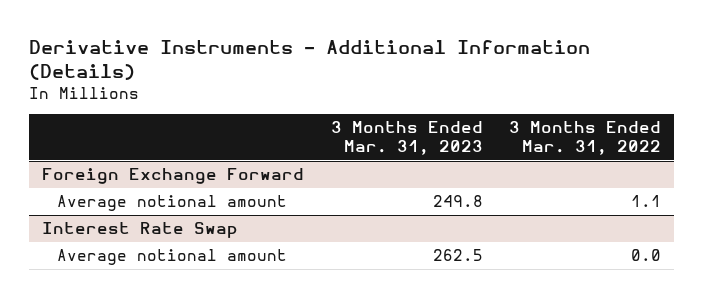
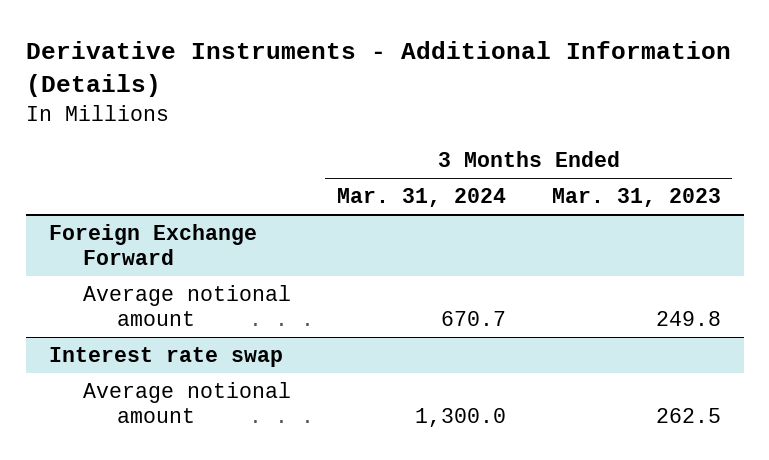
[508,121,661,156] 3 Months Ended Mar. 31, 2022 -> none
none -> [336,188,506,208] Mar. 31, 2024
[42,222,239,239] Interest Rate Swap -> [48,347,283,368] Interest rate swap

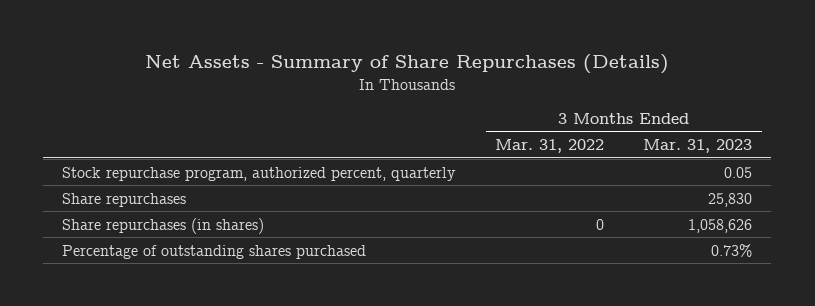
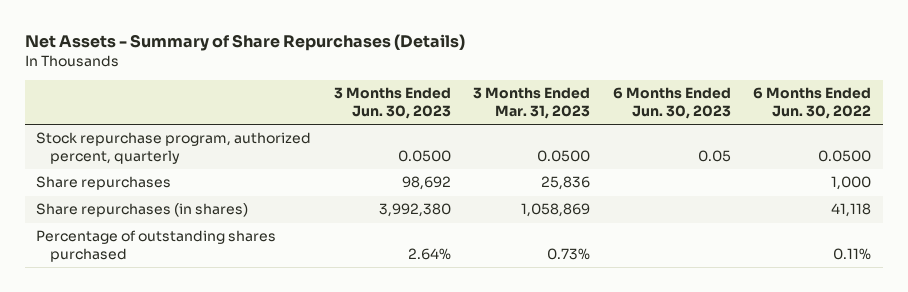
[495,139,605,154] Mar. 31, 2022 -> none
none -> [333,87,451,120] 3 Months Ended Jun. 30, 2023
none -> [612,87,731,120] 6 Months Ended Jun. 30, 2023
none -> [753,87,872,120] 6 Months Ended Jun. 30, 2022
[724,166,753,178] 0.05 -> [537,150,591,163] 0.0500
[708,192,753,207] 25,830 -> [541,176,591,191] 25,836
[688,218,753,233] 1,058,626 -> [521,203,591,218] 1,058,869

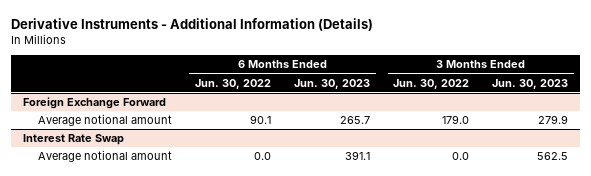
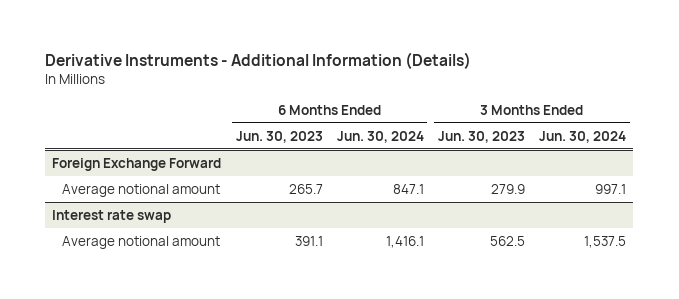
[195,78,272,89] Jun. 30, 2022 -> none
[393,78,470,89] Jun. 30, 2022 -> none
none -> [336,130,424,143] Jun. 30, 2024
none -> [539,130,627,143] Jun. 30, 2024
[22,134,124,146] Interest Rate Swap -> [52,209,172,223] Interest rate swap

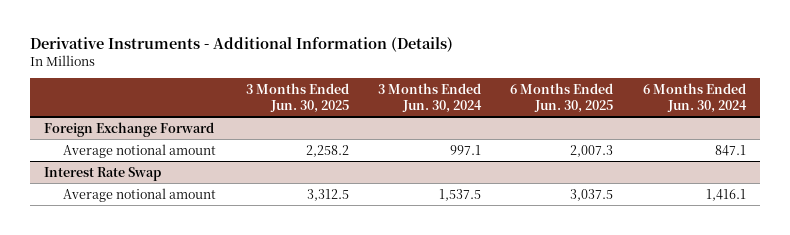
[235,130,323,143] Jun. 30, 2023 -> none
[438,130,526,143] Jun. 30, 2023 -> none
none -> [245,82,349,113] 3 Months Ended Jun. 30, 2025
none -> [510,82,614,113] 6 Months Ended Jun. 30, 2025
[52,209,172,223] Interest rate swap -> [44,166,162,181] Interest Rate Swap

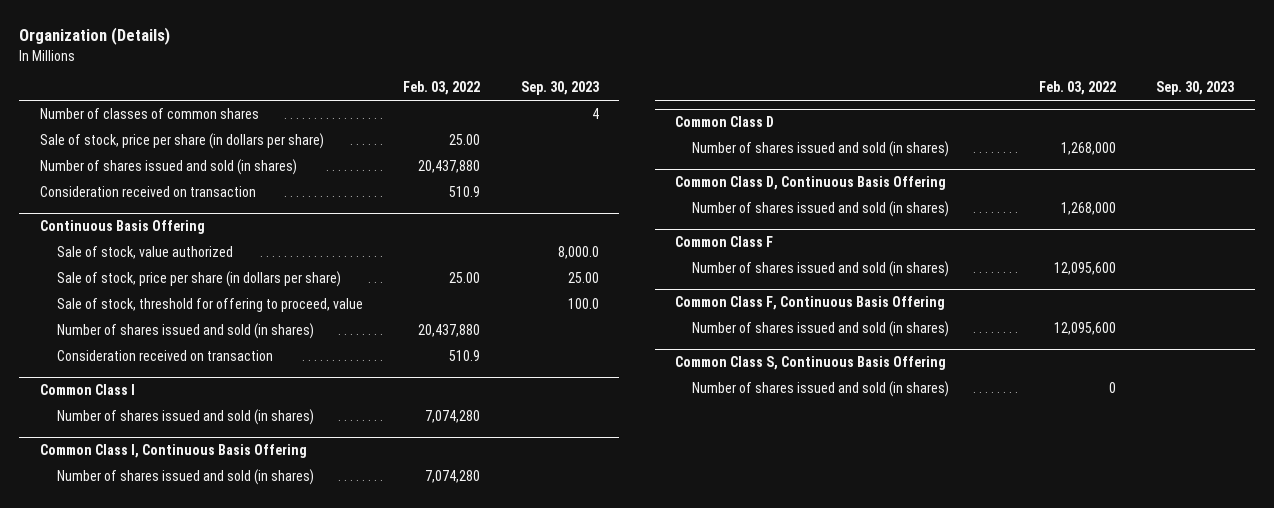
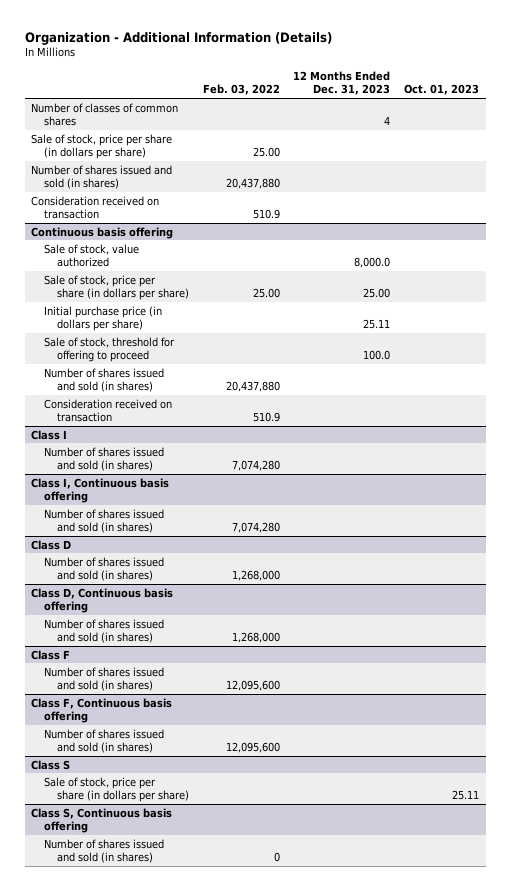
[19,27,171,46] Organization (Details) -> [24,31,332,45] Organization - Additional Information (Details)
[521,81,600,96] Sep. 30, 2023 -> none
none -> [293,70,391,96] 12 Months Ended Dec. 31, 2023
none -> [404,84,480,96] Oct. 01, 2023
[39,220,205,235] Continuous Basis Offering -> [31,226,174,239] Continuous basis offering
none -> [44,305,163,332] Initial purchase price (in dollars per share)
[56,297,363,312] Sale of stock, threshold for offering to proceed, value -> [44,336,176,363] Sale of stock, threshold for offering to proceed
[39,384,135,396] Common Class I -> [31,429,68,440] Class I
[39,444,307,459] Common Class I, Continuous Basis Offering -> [31,477,170,504] Class I, Continuous basis offering
[675,116,775,128] Common Class D -> [31,539,72,550] Class D
[675,176,947,191] Common Class D, Continuous Basis Offering -> [31,587,174,614] Class D, Continuous basis offering
[675,236,774,248] Common Class F -> [31,649,71,660] Class F
[675,296,946,311] Common Class F, Continuous Basis Offering -> [31,697,173,724] Class F, Continuous basis offering
none -> [31,759,71,770] Class S
none -> [44,776,189,803] Sale of stock, price per share (in dollars per share)
[675,356,947,371] Common Class S, Continuous Basis Offering -> [31,807,173,834] Class S, Continuous basis offering

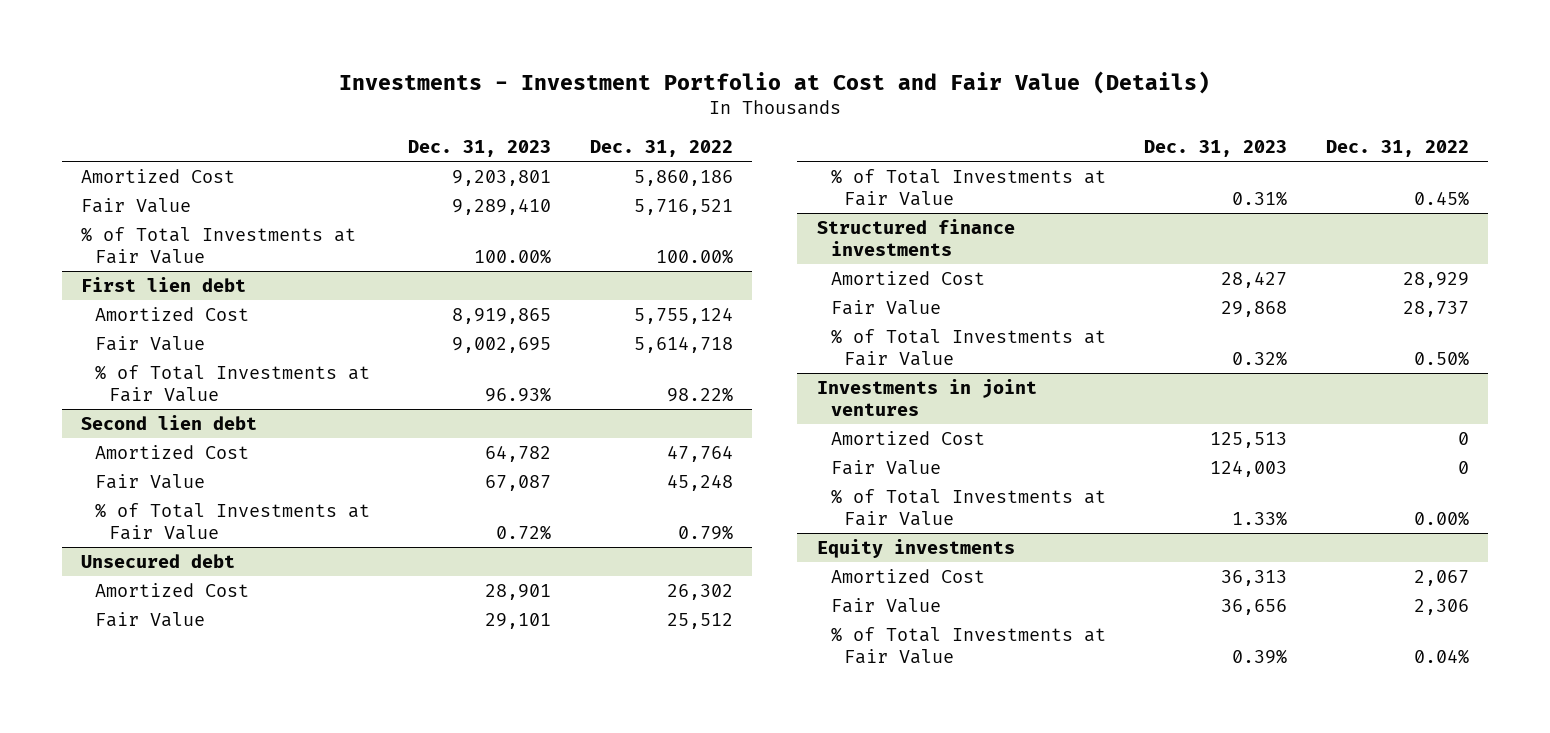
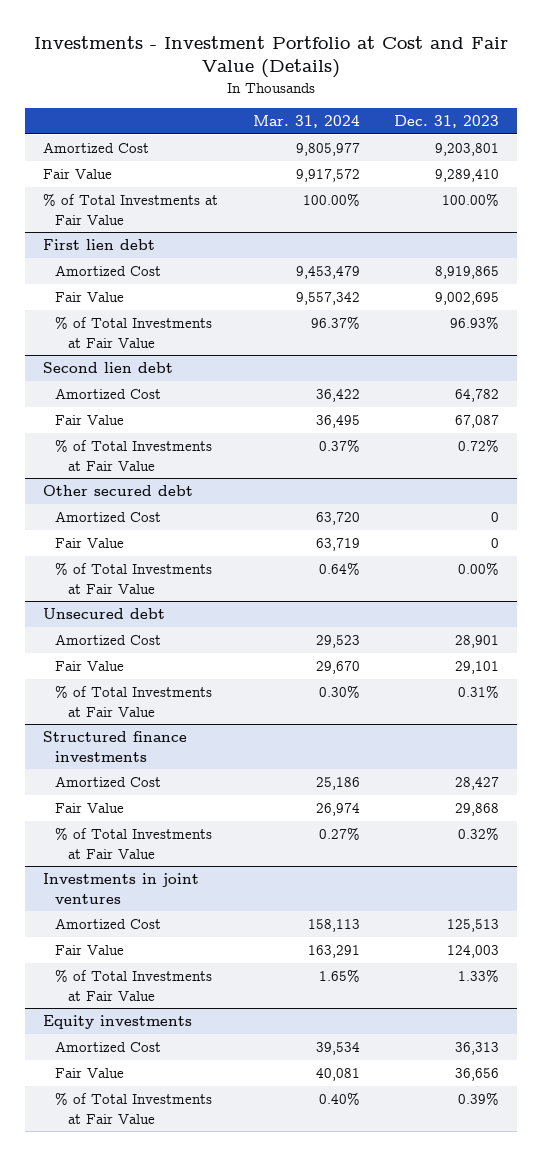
[589,140,733,158] Dec. 31, 2022 -> none
none -> [252,114,360,128] Mar. 31, 2024
none -> [42,485,193,497] Other secured debt
none -> [55,511,162,523] Amortized Cost
none -> [55,538,125,549] Fair Value
none -> [55,562,213,594] % of Total Investments at Fair Value

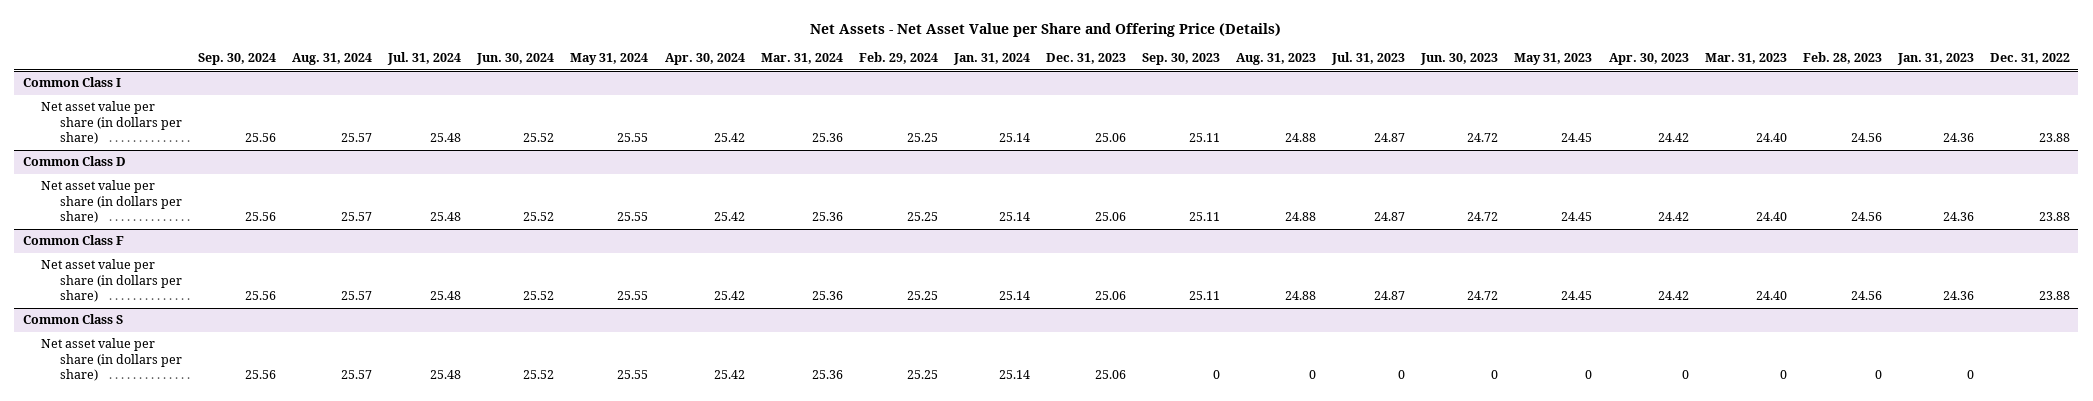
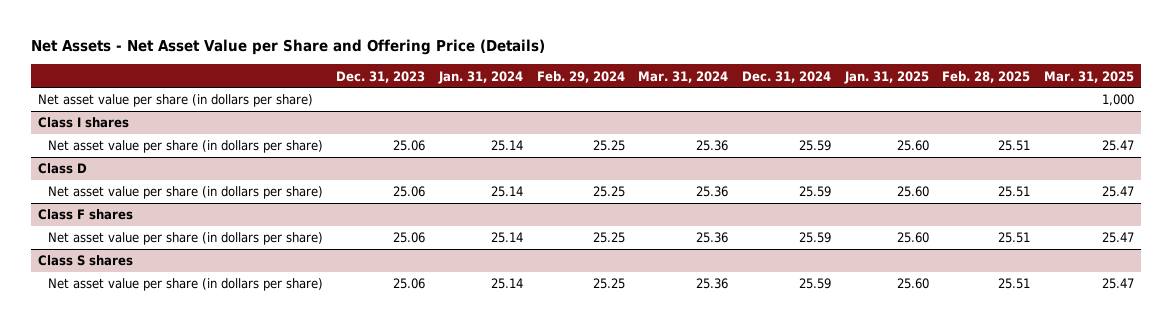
[198,53,277,66] Sep. 30, 2024 -> none
[292,53,373,66] Aug. 31, 2024 -> none
[387,52,462,66] Jul. 31, 2024 -> none
[476,53,555,66] Jun. 30, 2024 -> none
[570,53,649,66] May 31, 2024 -> none
[664,53,745,66] Apr. 30, 2024 -> none
[1142,53,1221,66] Sep. 30, 2023 -> none
[1236,53,1317,66] Aug. 31, 2023 -> none
[1331,52,1406,66] Jul. 31, 2023 -> none
[1420,53,1499,66] Jun. 30, 2023 -> none
[1514,53,1593,66] May 31, 2023 -> none
[1608,53,1689,66] Apr. 30, 2023 -> none
[1704,53,1787,65] Mar. 31, 2023 -> none
[1802,52,1882,65] Feb. 28, 2023 -> none
[1896,53,1974,66] Jan. 31, 2023 -> none
[1989,53,2070,65] Dec. 31, 2022 -> none
none -> [742,70,832,83] Dec. 31, 2024
none -> [843,70,929,84] Jan. 31, 2025
none -> [942,70,1031,83] Feb. 28, 2025
none -> [1044,70,1135,83] Mar. 31, 2025
none -> [38,94,314,108] Net asset value per share (in dollars per share)
[22,77,121,88] Common Class I -> [38,117,130,129] Class I shares
[22,156,126,167] Common Class D -> [38,163,88,175] Class D
[22,235,124,246] Common Class F -> [38,209,134,221] Class F shares
[22,314,123,325] Common Class S -> [38,255,134,267] Class S shares

